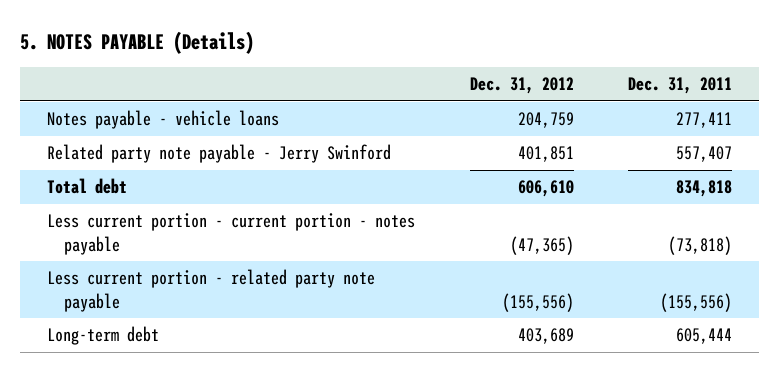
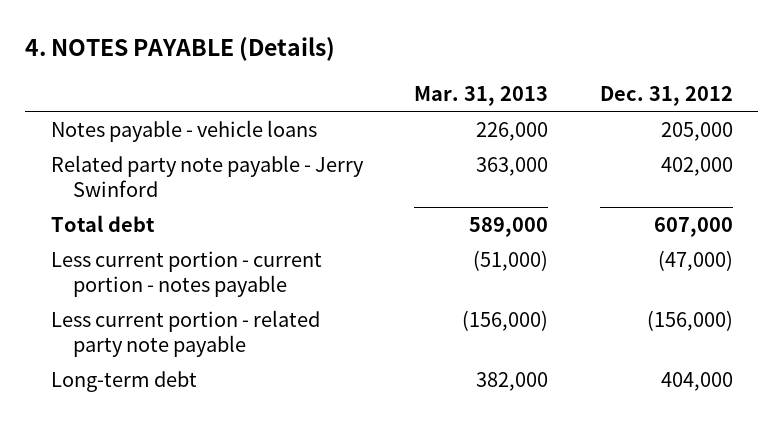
[20,30,255,54] 5. NOTES PAYABLE (Details) -> [25,37,336,62] 4. NOTES PAYABLE (Details)
[628,77,733,95] Dec. 31, 2011 -> none
none -> [414,86,549,107] Mar. 31, 2013
[517,112,574,129] 204,759 -> [660,121,733,141] 205,000
[517,146,574,163] 401,851 -> [660,156,733,176] 402,000
[517,180,574,198] 606,610 -> [653,216,733,237] 607,000
[509,235,574,255] (47,365) -> [657,249,733,271] (47,000)
[501,292,574,312] (155,556) -> [646,309,733,331] (156,000)
[517,328,574,345] 403,689 -> [660,371,733,391] 404,000

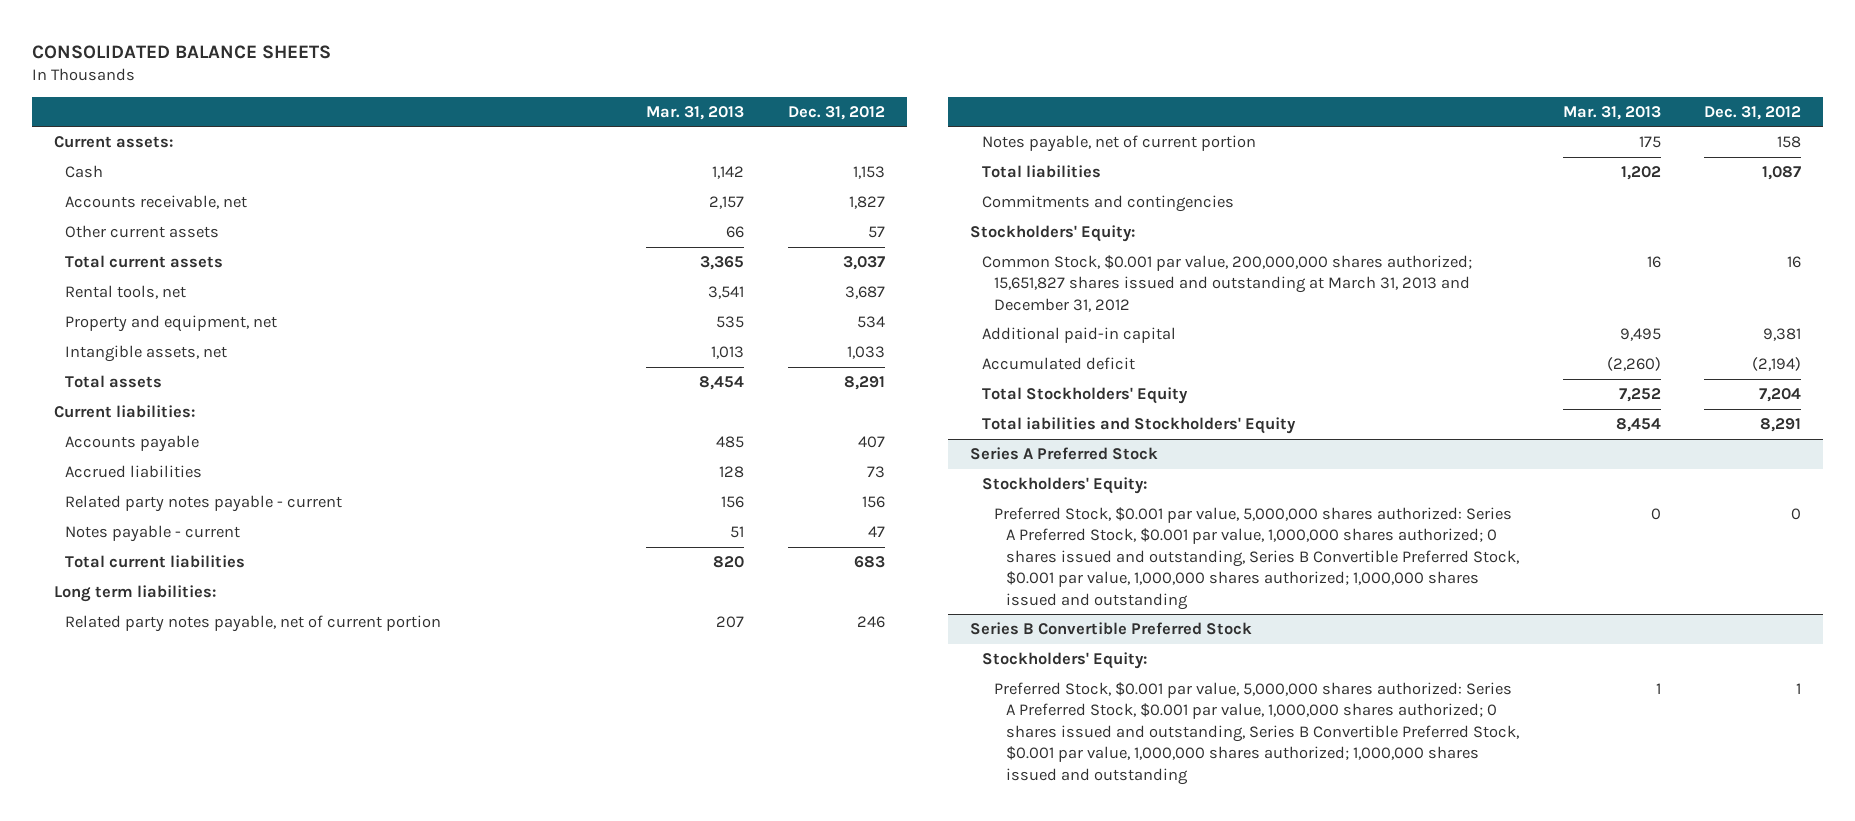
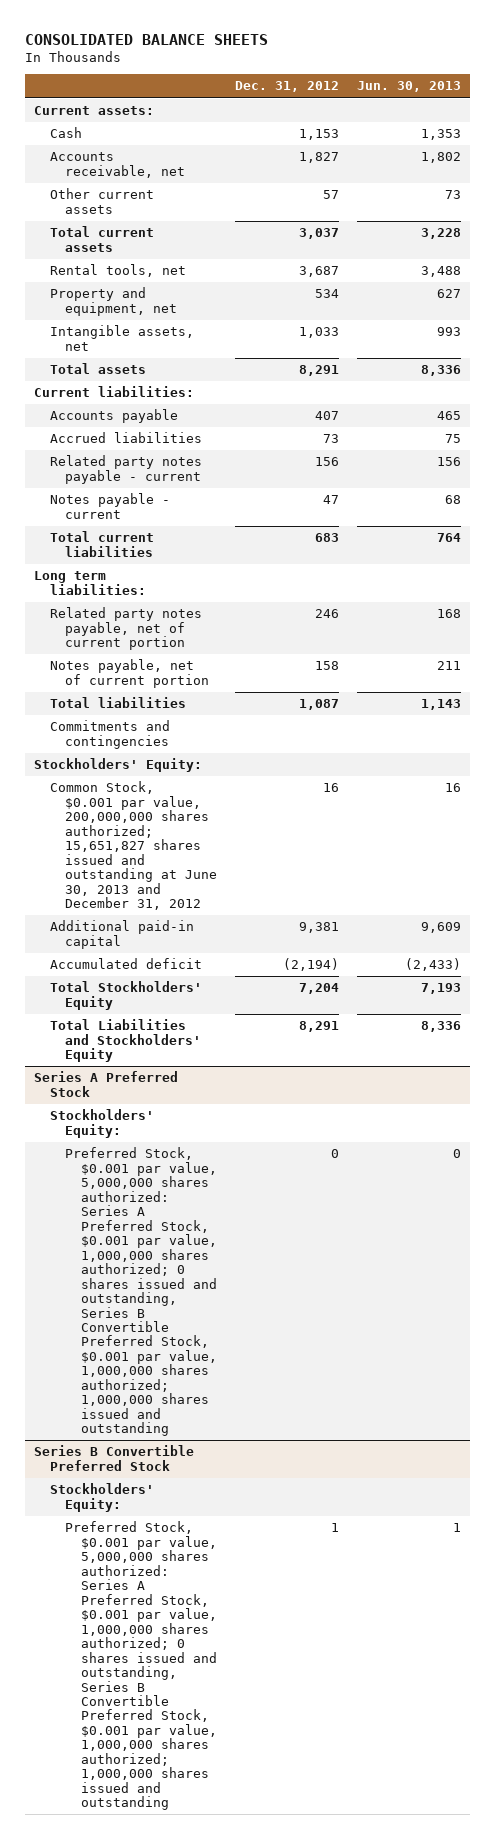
[645,105,744,120] Mar. 31, 2013 -> none
none -> [357,81,462,93] Jun. 30, 2013
[982,255,1473,312] Common Stock, $0.001 par value, 200,000,000 shares authorized; 15,651,827 shares issued and outstanding at March 31, 2013 and December 31, 2012 -> [49,781,218,911] Common Stock, $0.001 par value, 200,000,000 shares authorized; 15,651,827 shares issued and outstanding at June 30, 2013 and December 31, 2012
[982,417,1297,435] Total iabilities and Stockholders' Equity -> [49,1019,202,1063] Total Liabilities and Stockholders' Equity

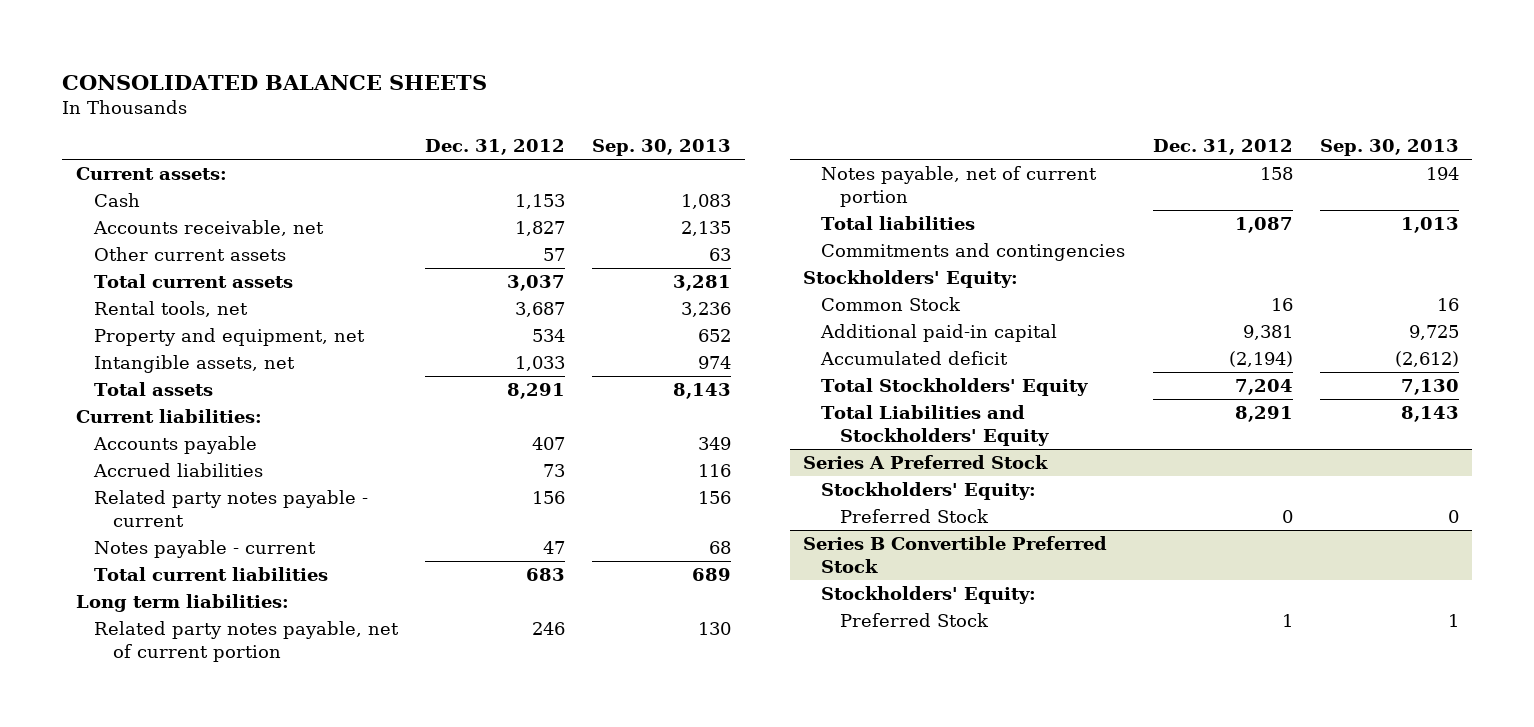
[357,81,462,93] Jun. 30, 2013 -> none
none -> [592,139,732,157] Sep. 30, 2013
[49,781,218,911] Common Stock, $0.001 par value, 200,000,000 shares authorized; 15,651,827 shares issued and outstanding at June 30, 2013 and December 31, 2012 -> [821,297,962,312] Common Stock
[65,1147,217,1437] Preferred Stock, $0.001 par value, 5,000,000 shares authorized: Series A Preferred Stock, $0.001 par value, 1,000,000 shares authorized; 0 shares issued and outstanding, Series B Convertible Preferred Stock, $0.001 par value, 1,000,000 shares authorized; 1,000,000 shares issued and outstanding -> [839,509,989,524] Preferred Stock
[65,1521,217,1811] Preferred Stock, $0.001 par value, 5,000,000 shares authorized: Series A Preferred Stock, $0.001 par value, 1,000,000 shares authorized; 0 shares issued and outstanding, Series B Convertible Preferred Stock, $0.001 par value, 1,000,000 shares authorized; 1,000,000 shares issued and outstanding -> [839,613,989,628] Preferred Stock

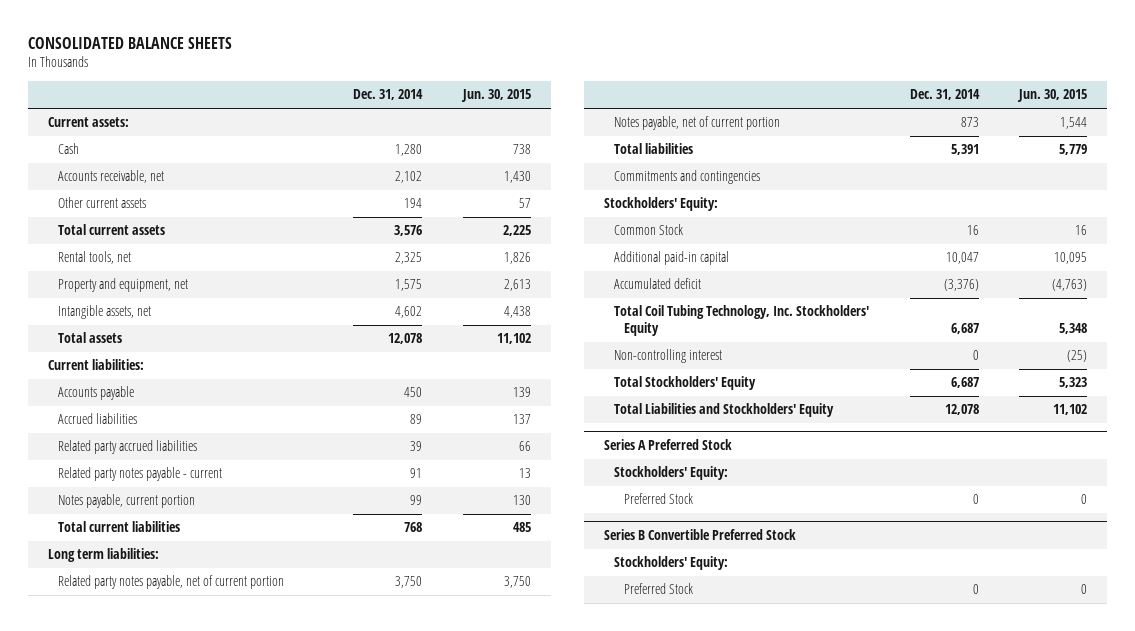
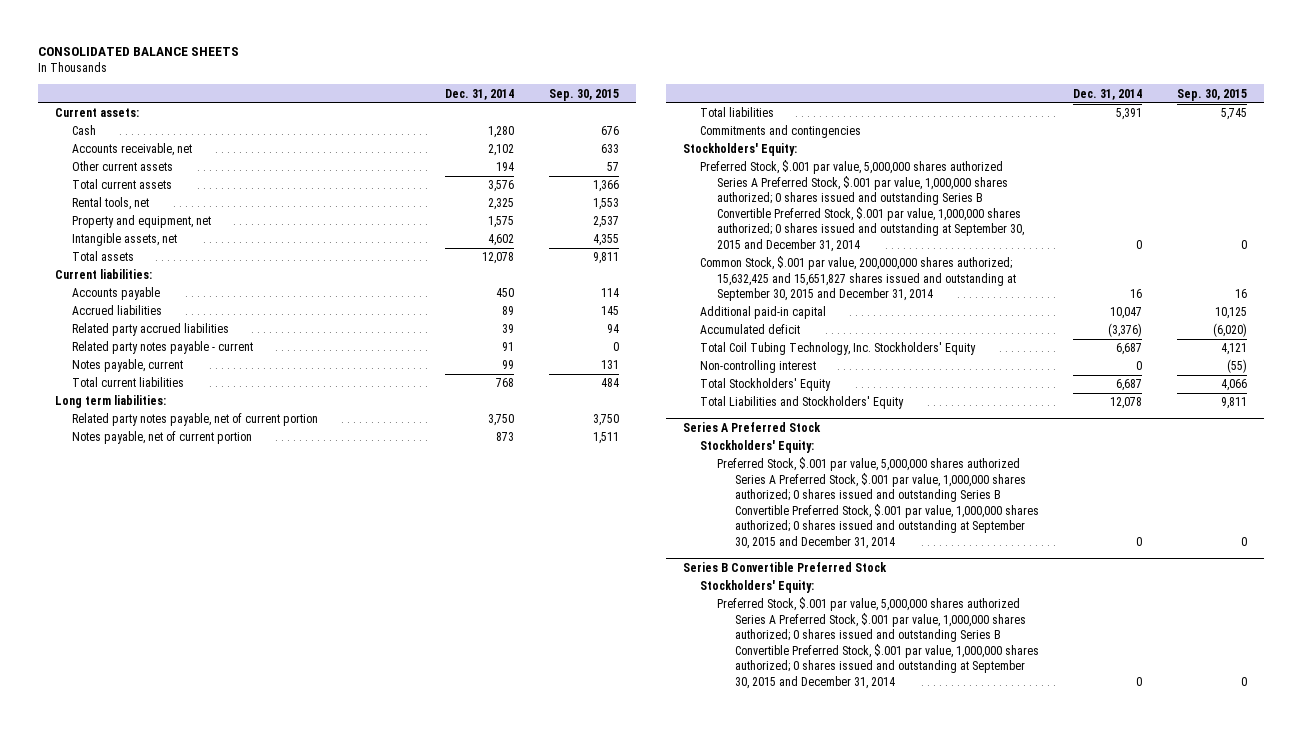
[460,89,531,103] Jun. 30, 2015 -> none
none -> [548,88,619,101] Sep. 30, 2015
[58,494,196,509] Notes payable, current portion -> [72,359,184,373] Notes payable, current
none -> [700,160,1025,252] Preferred Stock, $.001 par value, 5,000,000 shares authorized Series A Preferred Stock, $.001 par value, 1,000,000 shares authorized; 0 shares issued and outstanding Series B Convertible Preferred Stock, $.001 par value, 1,000,000 shares authorized; 0 shares issued and outstanding at September 30, 2015 and December 31, 2014
[614,224,684,236] Common Stock -> [700,256,1017,302] Common Stock, $.001 par value, 200,000,000 shares authorized; 15,632,425 and 15,651,827 shares issued and outstanding at September 30, 2015 and December 31, 2014
[624,493,694,505] Preferred Stock -> [717,457,1039,549] Preferred Stock, $.001 par value, 5,000,000 shares authorized Series A Preferred Stock, $.001 par value, 1,000,000 shares authorized; 0 shares issued and outstanding Series B Convertible Preferred Stock, $.001 par value, 1,000,000 shares authorized; 0 shares issued and outstanding at September 30, 2015 and December 31, 2014
[624,583,694,595] Preferred Stock -> [717,597,1039,689] Preferred Stock, $.001 par value, 5,000,000 shares authorized Series A Preferred Stock, $.001 par value, 1,000,000 shares authorized; 0 shares issued and outstanding Series B Convertible Preferred Stock, $.001 par value, 1,000,000 shares authorized; 0 shares issued and outstanding at September 30, 2015 and December 31, 2014

